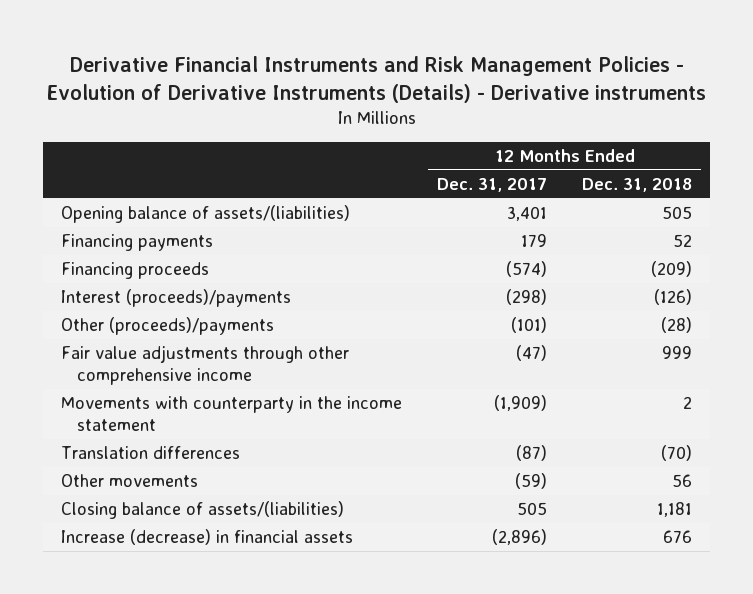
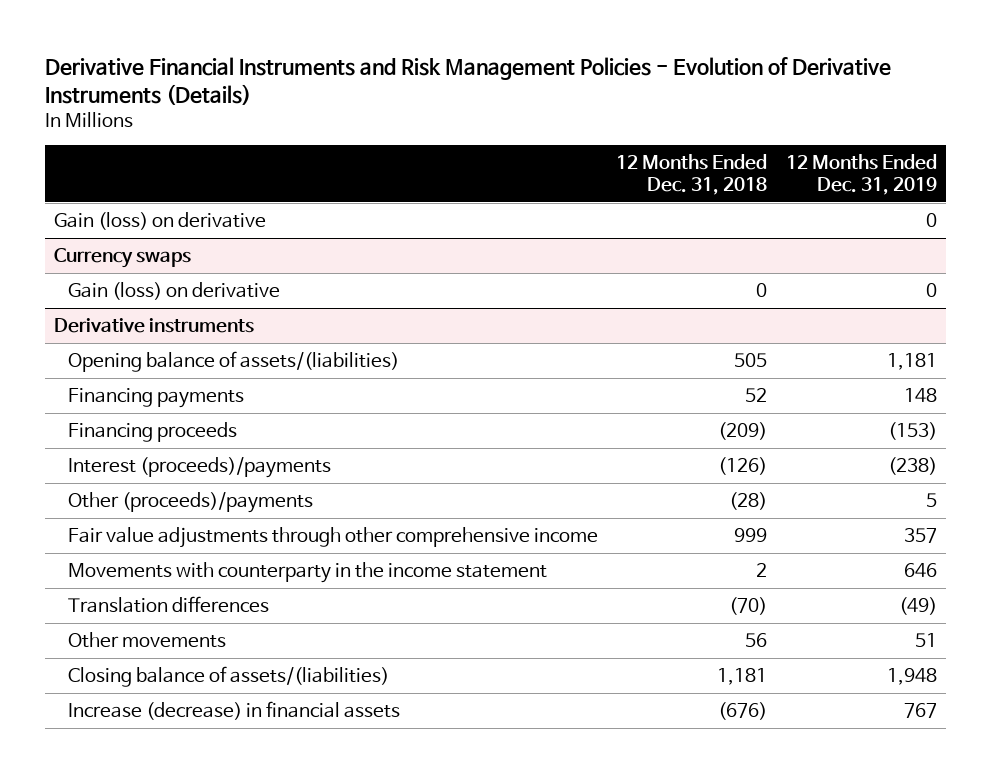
[46,55,706,103] Derivative Financial Instruments and Risk Management Policies - Evolution of Derivative Instruments (Details) - Derivative instruments -> [44,56,891,106] Derivative Financial Instruments and Risk Management Policies - Evolution of Derivative Instruments (Details)
[437,177,548,192] Dec. 31, 2017 -> none
none -> [785,154,937,195] 12 Months Ended Dec. 31, 2019
none -> [54,212,267,231] Gain (loss) on derivative
none -> [54,248,192,269] Currency swaps
none -> [67,282,280,301] Gain (loss) on derivative
none -> [54,318,255,334] Derivative instruments
[663,530,693,544] 676 -> [718,702,768,721] (676)

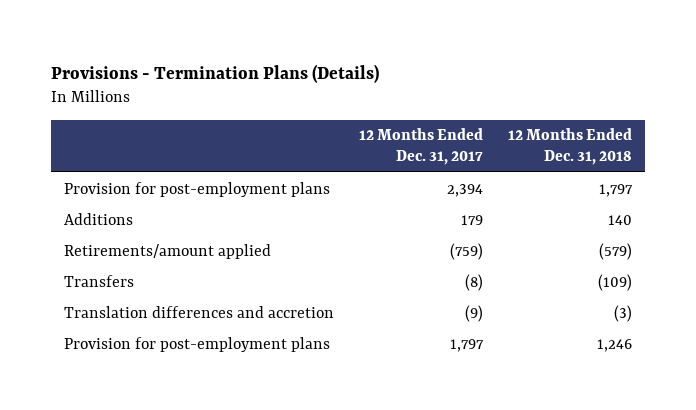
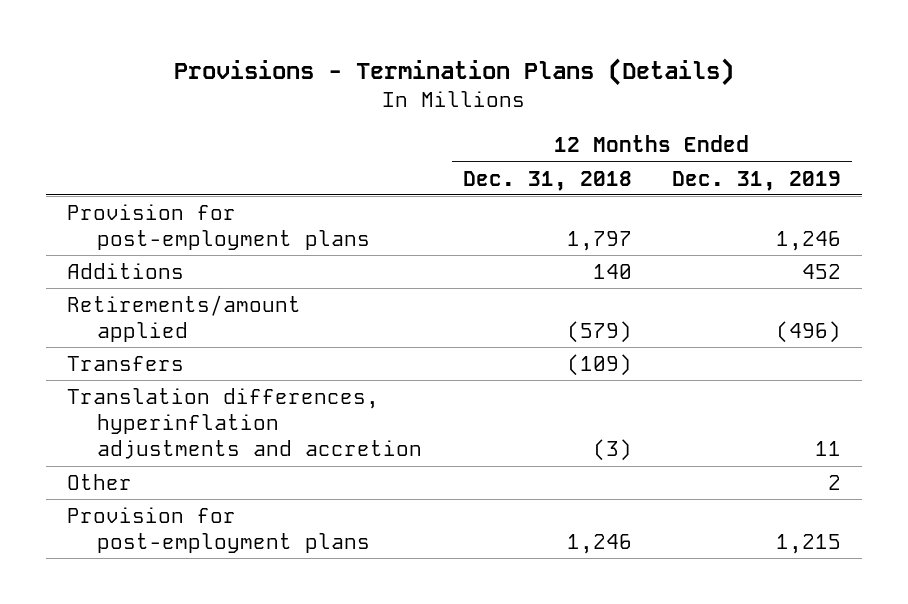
[359,128,484,165] 12 Months Ended Dec. 31, 2017 -> none
none -> [672,170,842,191] Dec. 31, 2019
[63,305,334,318] Translation differences and accretion -> [66,387,422,460] Translation differences, hyperinflation adjustments and accretion
none -> [66,473,132,490] Other

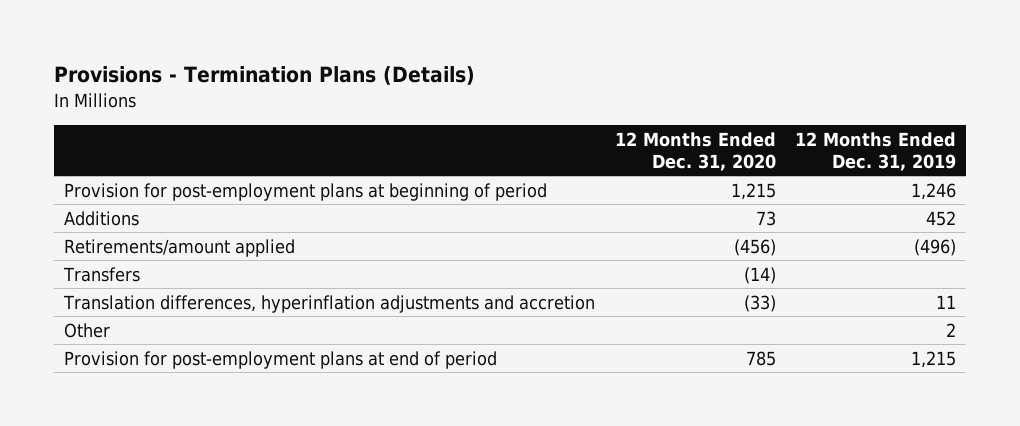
[462,170,632,191] Dec. 31, 2018 -> none
none -> [614,131,776,171] 12 Months Ended Dec. 31, 2020
[66,203,370,251] Provision for post-employment plans -> [63,182,547,201] Provision for post-employment plans at beginning of period
[66,506,370,554] Provision for post-employment plans -> [63,350,497,369] Provision for post-employment plans at end of period

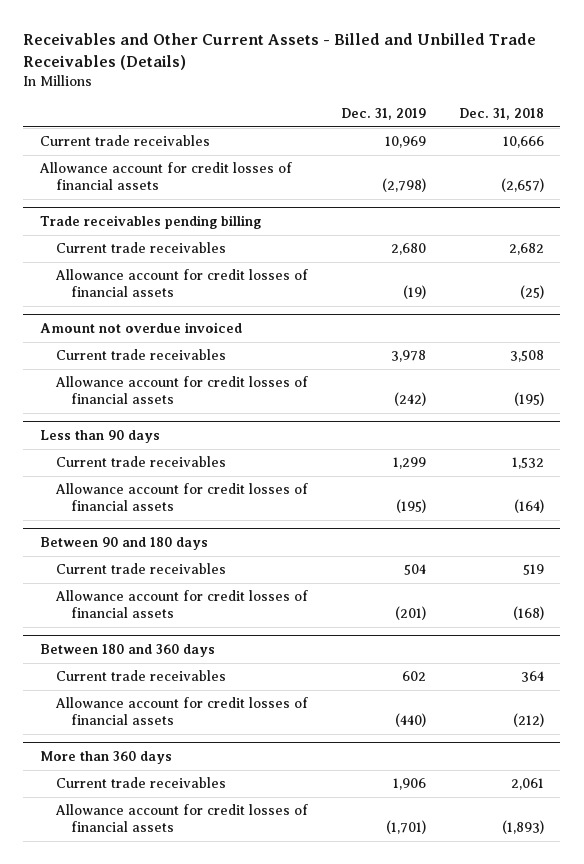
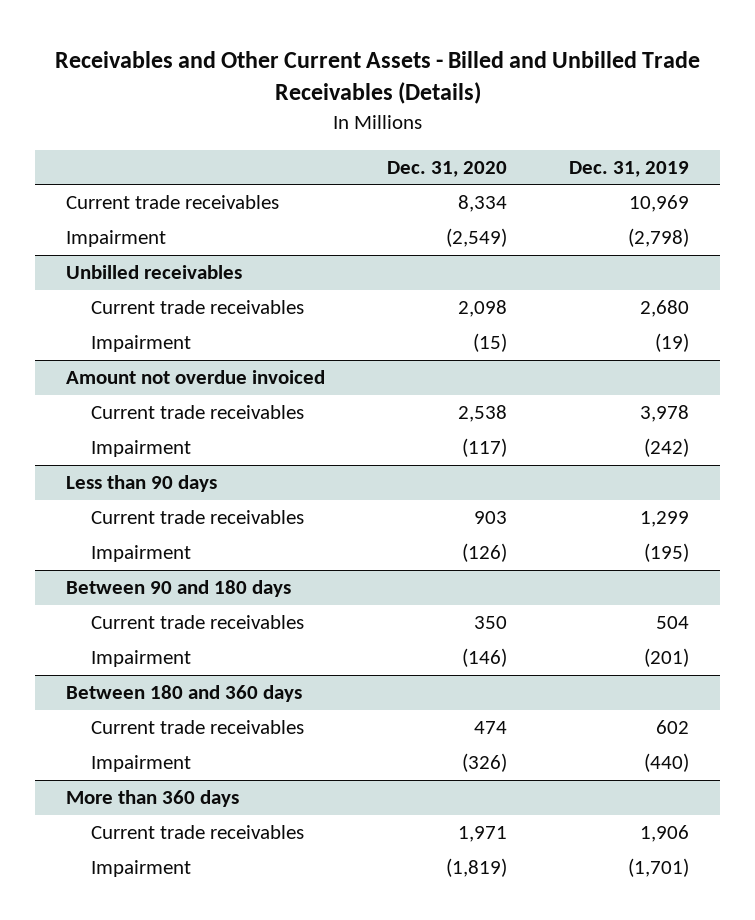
[458,108,544,121] Dec. 31, 2018 -> none
none -> [387,160,508,177] Dec. 31, 2020
[38,162,292,191] Allowance account for credit losses of financial assets -> [66,230,167,248] Impairment
[39,214,261,229] Trade receivables pending billing -> [66,265,243,280] Unbilled receivables
[54,269,308,298] Allowance account for credit losses of financial assets -> [90,335,191,353] Impairment
[54,376,308,405] Allowance account for credit losses of financial assets -> [90,440,191,458] Impairment
[54,483,308,512] Allowance account for credit losses of financial assets -> [90,545,191,563] Impairment
[54,590,308,619] Allowance account for credit losses of financial assets -> [90,650,191,668] Impairment
[54,697,308,726] Allowance account for credit losses of financial assets -> [90,755,191,773] Impairment
[54,804,308,833] Allowance account for credit losses of financial assets -> [90,860,191,878] Impairment

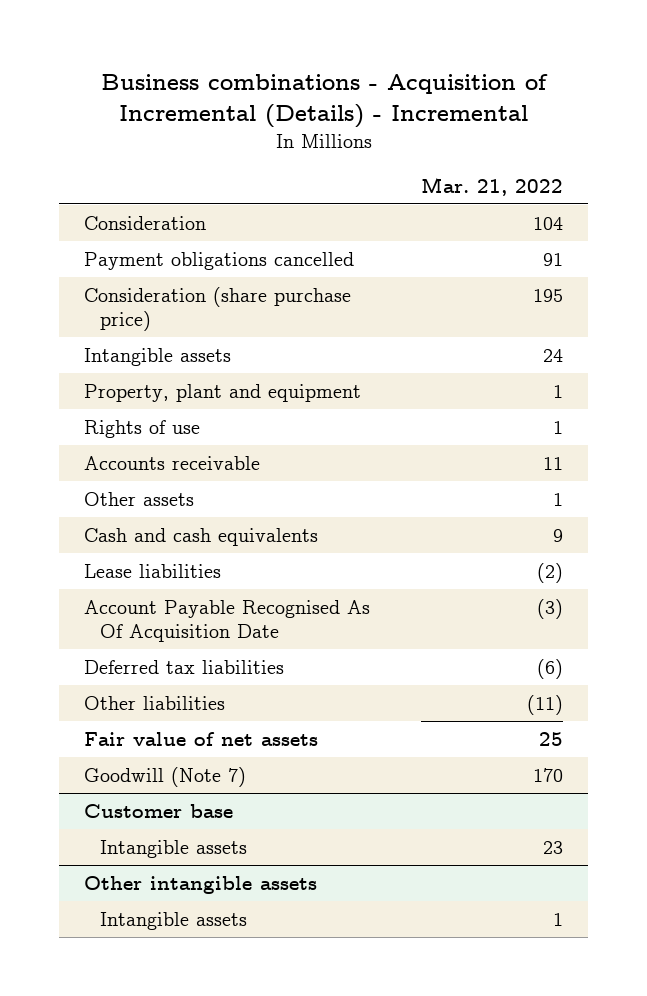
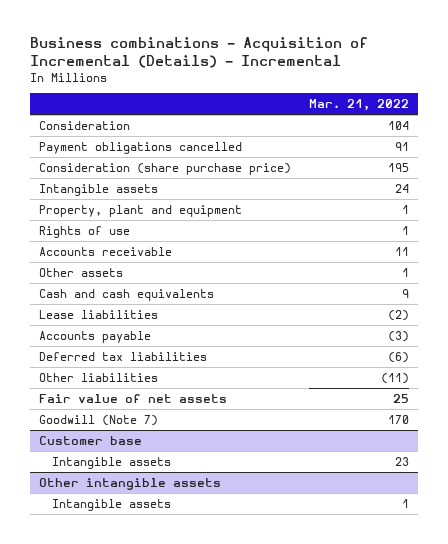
[84,599,371,642] Account Payable Recognised As Of Acquisition Date -> [39,331,152,344] Accounts payable

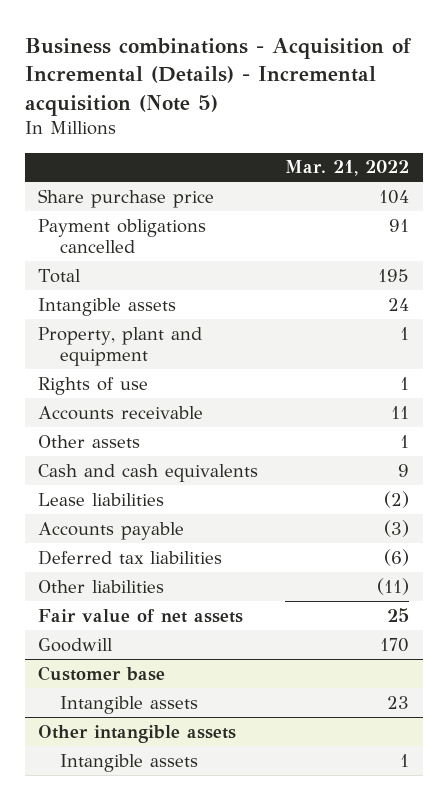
[30,37,369,69] Business combinations - Acquisition of Incremental (Details) - Incremental -> [24,37,412,116] Business combinations - Acquisition of Incremental (Details) - Incremental acquisition (Note 5)
[39,121,131,131] Consideration -> [38,188,215,208] Share purchase price
[39,163,292,176] Consideration (share purchase price) -> [38,268,82,283] Total
[39,415,159,427] Goodwill (Note 7) -> [38,637,114,652] Goodwill

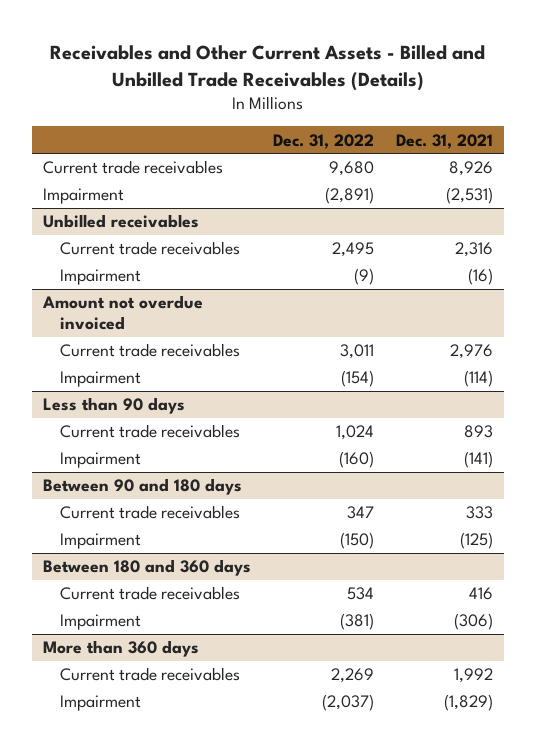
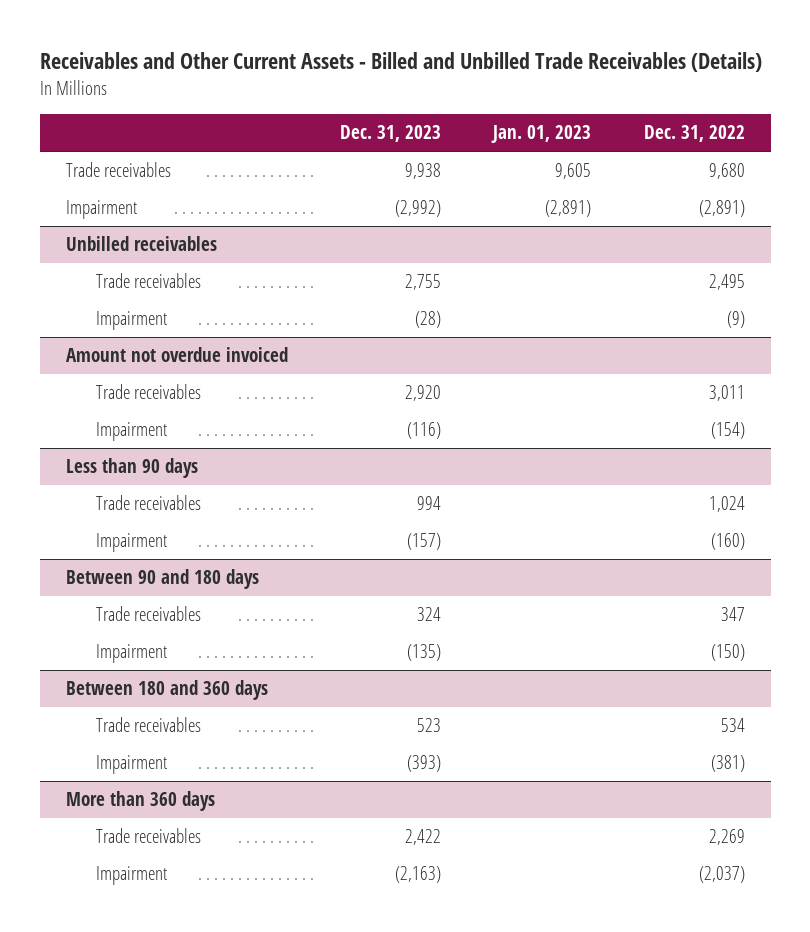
[396,133,494,149] Dec. 31, 2021 -> none
none -> [340,125,442,143] Dec. 31, 2023
none -> [491,125,592,144] Jan. 01, 2023
[42,160,223,175] Current trade receivables -> [65,162,171,178] Trade receivables
[59,241,240,256] Current trade receivables -> [95,273,201,289] Trade receivables
[59,343,240,358] Current trade receivables -> [95,384,201,400] Trade receivables
[59,424,240,439] Current trade receivables -> [95,495,201,511] Trade receivables
[59,505,240,520] Current trade receivables -> [95,606,201,622] Trade receivables
[59,586,240,601] Current trade receivables -> [95,717,201,733] Trade receivables
[59,667,240,682] Current trade receivables -> [95,828,201,844] Trade receivables

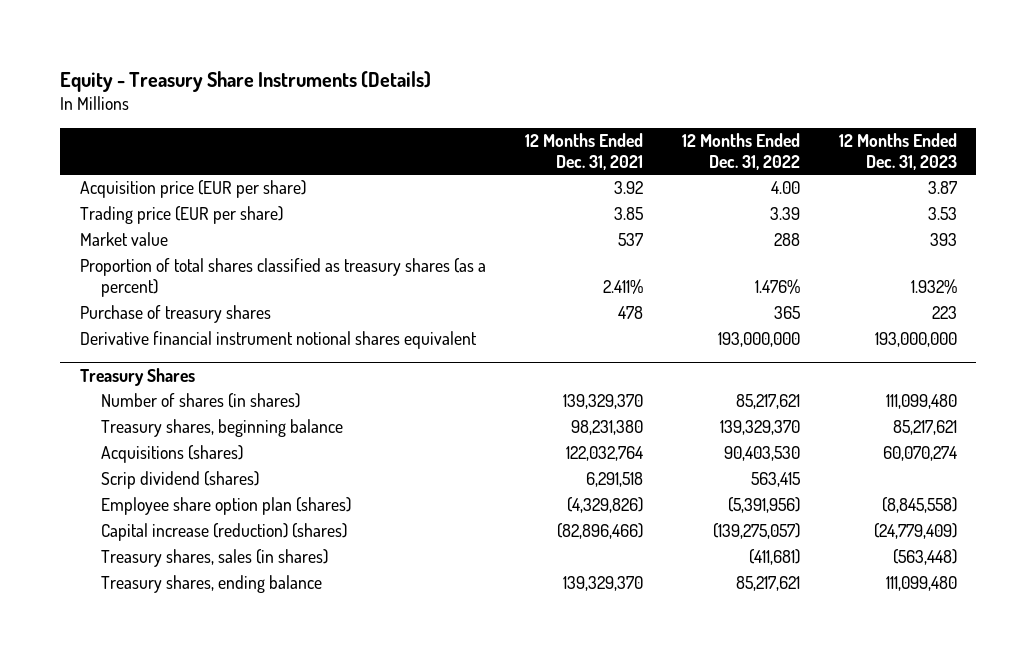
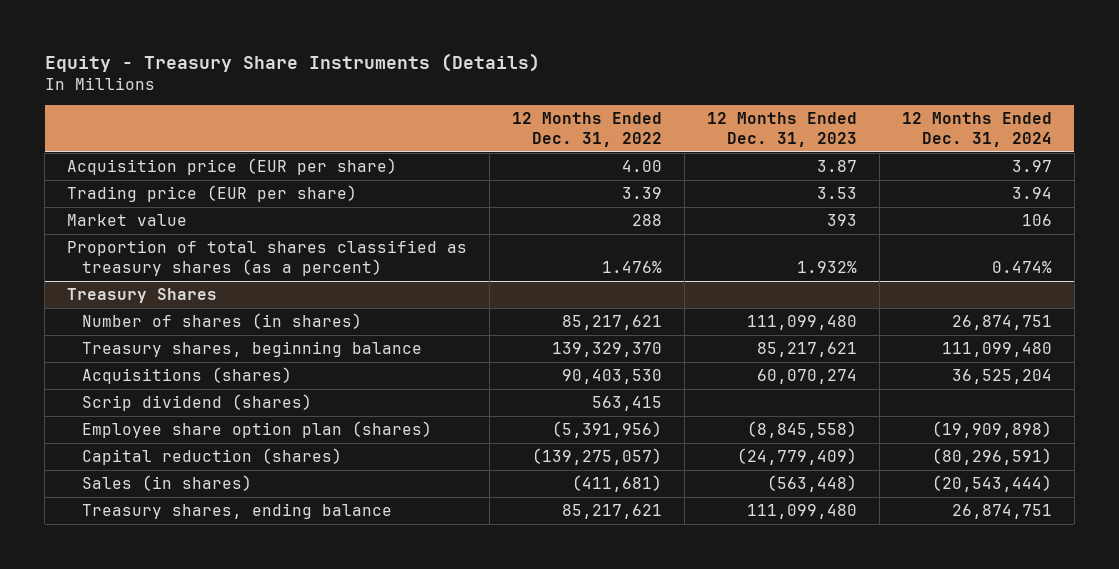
[524,133,643,170] 12 Months Ended Dec. 31, 2021 -> none
none -> [902,112,1053,147] 12 Months Ended Dec. 31, 2024
[79,305,271,324] Purchase of treasury shares -> none
[79,331,477,350] Derivative financial instrument notional shares equivalent -> none
[100,523,347,542] Capital increase (reduction) (shares) -> [81,448,342,466] Capital reduction (shares)
[100,549,328,568] Treasury shares, sales (in shares) -> [81,475,252,492] Sales (in shares)

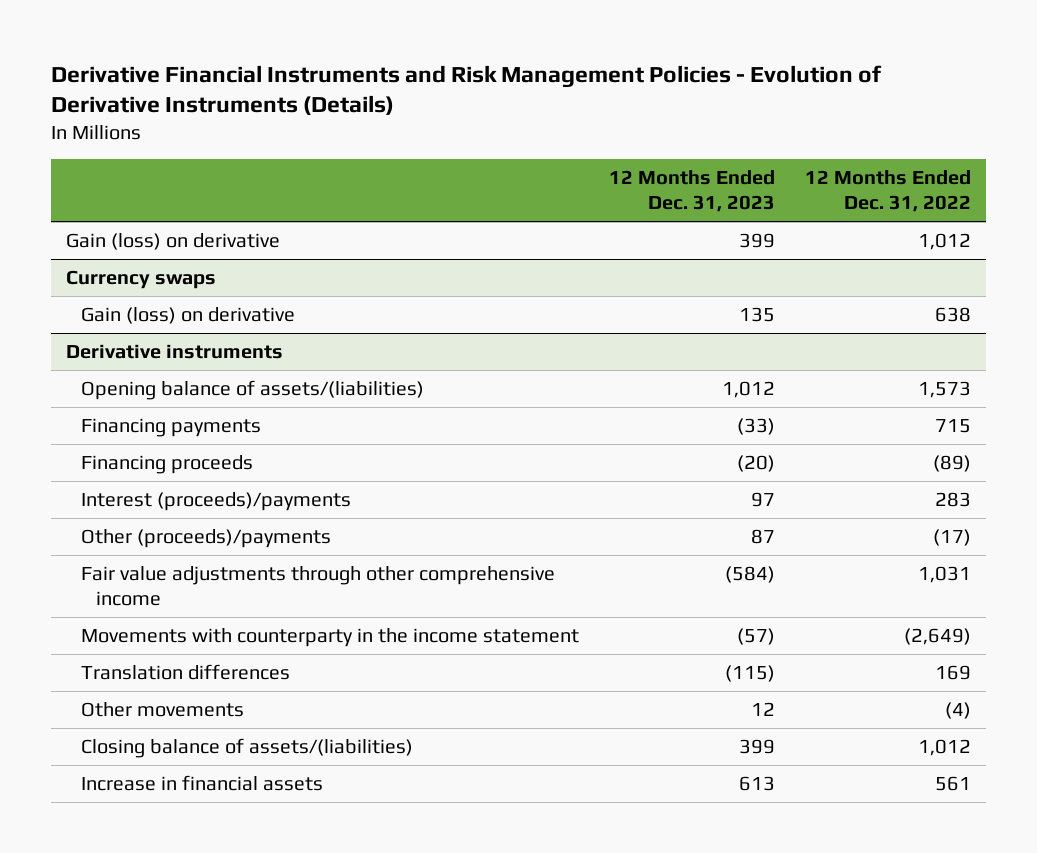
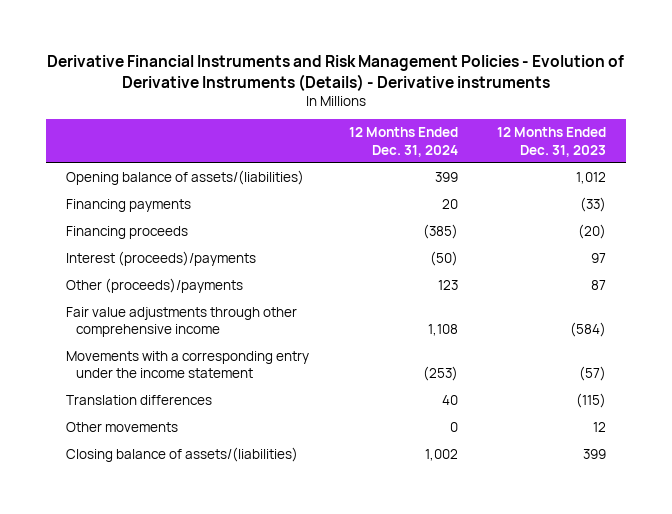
[50,64,882,116] Derivative Financial Instruments and Risk Management Policies - Evolution of Derivative Instruments (Details) -> [47,54,625,91] Derivative Financial Instruments and Risk Management Policies - Evolution of Derivative Instruments (Details) - Derivative instruments
[804,170,971,213] 12 Months Ended Dec. 31, 2022 -> none
none -> [348,127,458,157] 12 Months Ended Dec. 31, 2024
[65,233,280,251] Gain (loss) on derivative -> none
[65,270,216,290] Currency swaps -> none
[80,307,295,325] Gain (loss) on derivative -> none
[65,344,283,360] Derivative instruments -> none
[80,628,579,648] Movements with counterparty in the income statement -> [65,351,309,379] Movements with a corresponding entry under the income statement
[80,775,323,792] Increase in financial assets -> none

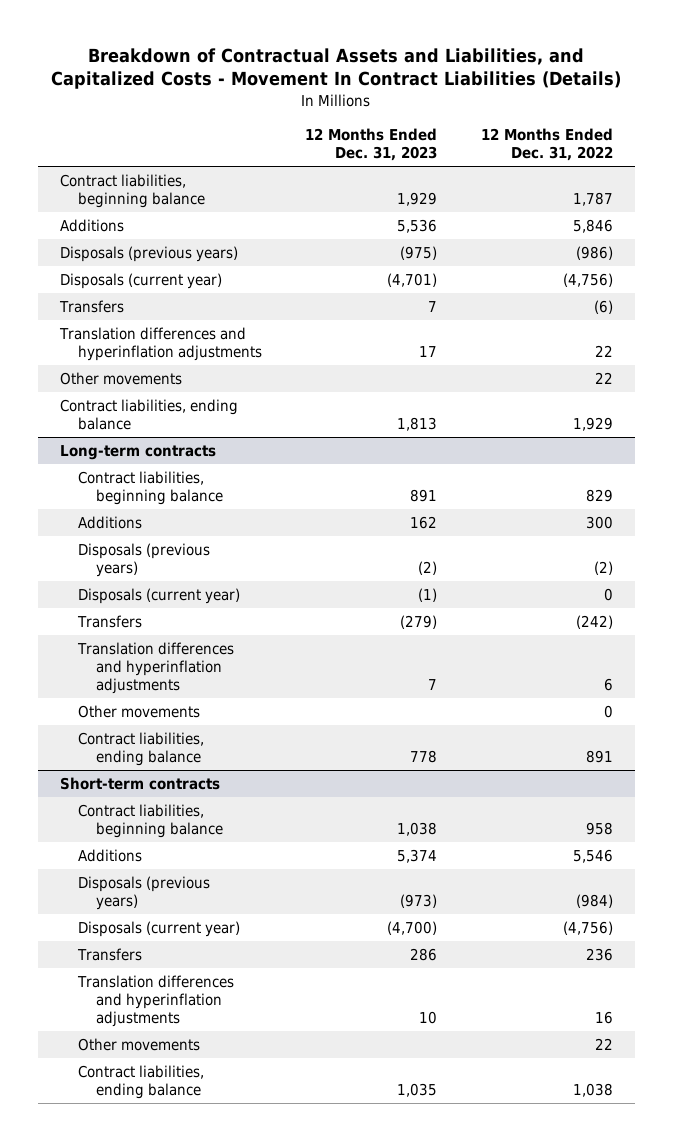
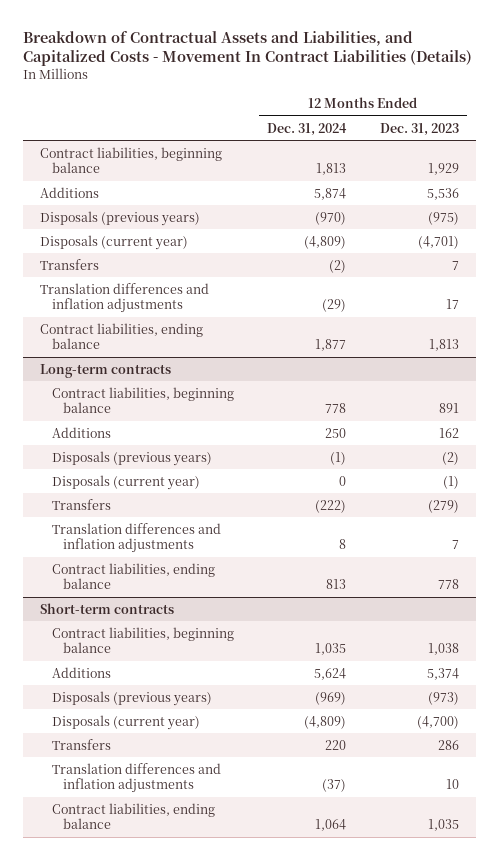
[480,128,613,161] 12 Months Ended Dec. 31, 2022 -> none
none -> [267,122,348,136] Dec. 31, 2024
[59,372,182,386] Other movements -> none
[58,327,262,362] Translation differences and hyperinflation adjustments -> [40,282,210,314] Translation differences and inflation adjustments
[77,705,200,719] Other movements -> none
[76,642,234,695] Translation differences and hyperinflation adjustments -> [51,522,221,554] Translation differences and inflation adjustments
[77,1038,200,1052] Other movements -> none
[76,975,234,1028] Translation differences and hyperinflation adjustments -> [51,762,221,794] Translation differences and inflation adjustments

